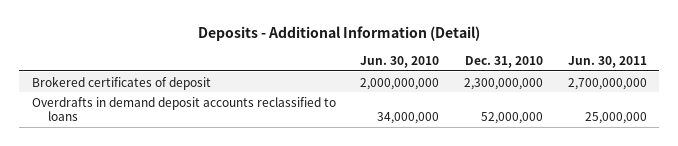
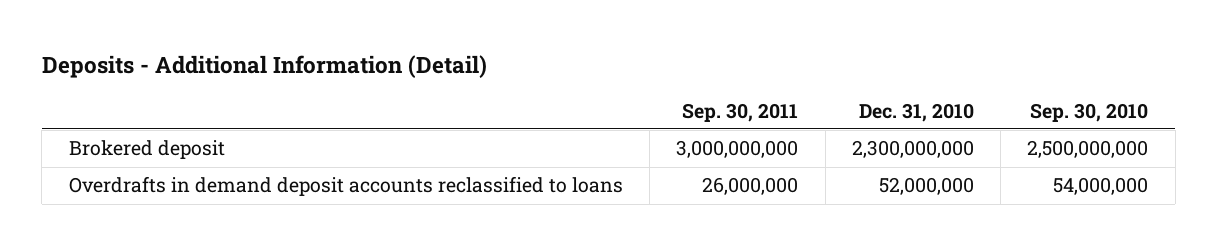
[360,55,440,68] Jun. 30, 2010 -> none
[567,55,647,68] Jun. 30, 2011 -> none
none -> [682,102,799,122] Sep. 30, 2011
none -> [1030,102,1149,122] Sep. 30, 2010
[31,75,211,90] Brokered certificates of deposit -> [68,140,225,160] Brokered deposit

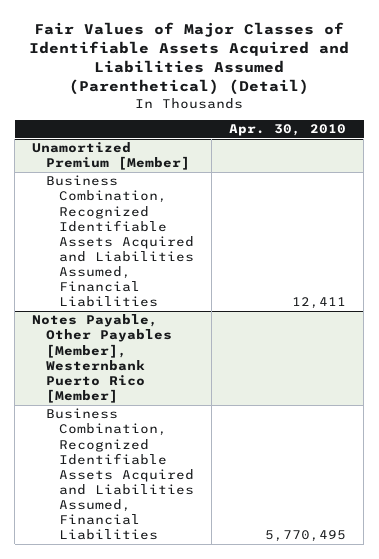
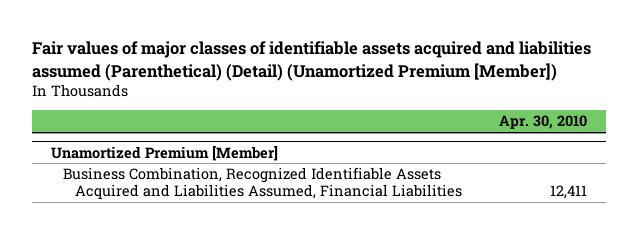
[29,21,350,95] Fair Values of Major Classes of Identifiable Assets Acquired and Liabilities Assumed (Parenthetical) (Detail) -> [31,41,591,81] Fair values of major classes of identifiable assets acquired and liabilities assumed (Parenthetical) (Detail) (Unamortized Premium [Member])
[32,314,172,404] Notes Payable, Other Payables [Member], Westernbank Puerto Rico [Member] -> none
[45,408,195,541] Business Combination, Recognized Identifiable Assets Acquired and Liabilities Assumed, Financial Liabilities -> none

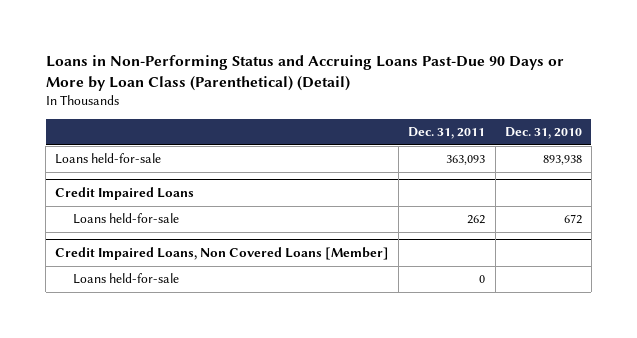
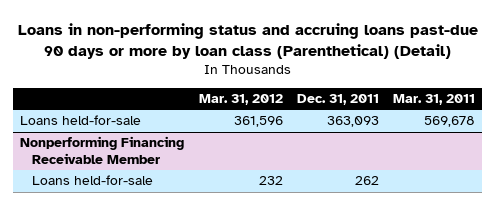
[45,55,564,92] Loans in Non-Performing Status and Accruing Loans Past-Due 90 Days or More by Loan Class (Parenthetical) (Detail) -> [17,22,478,59] Loans in non-performing status and accruing loans past-due 90 days or more by loan class (Parenthetical) (Detail)
[504,126,582,139] Dec. 31, 2010 -> none
none -> [198,94,283,106] Mar. 31, 2012
none -> [392,94,475,106] Mar. 31, 2011
[55,187,195,201] Credit Impaired Loans -> none
none -> [20,136,185,164] Nonperforming Financing Receivable Member
[55,247,390,261] Credit Impaired Loans, Non Covered Loans [Member] -> none
[72,273,179,285] Loans held-for-sale -> none

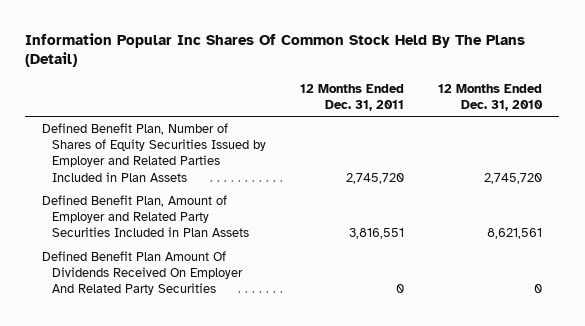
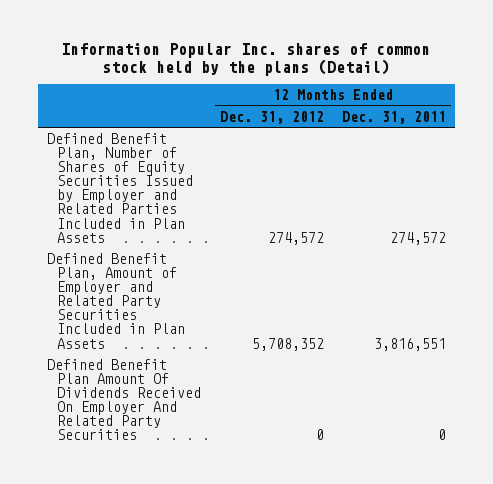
[25,32,526,68] Information Popular Inc Shares Of Common Stock Held By The Plans (Detail) -> [61,43,431,76] Information Popular Inc. shares of common stock held by the plans (Detail)
[438,83,544,112] 12 Months Ended Dec. 31, 2010 -> none
none -> [219,110,324,124] Dec. 31, 2012
[346,172,405,184] 2,745,720 -> [390,231,447,245] 274,572

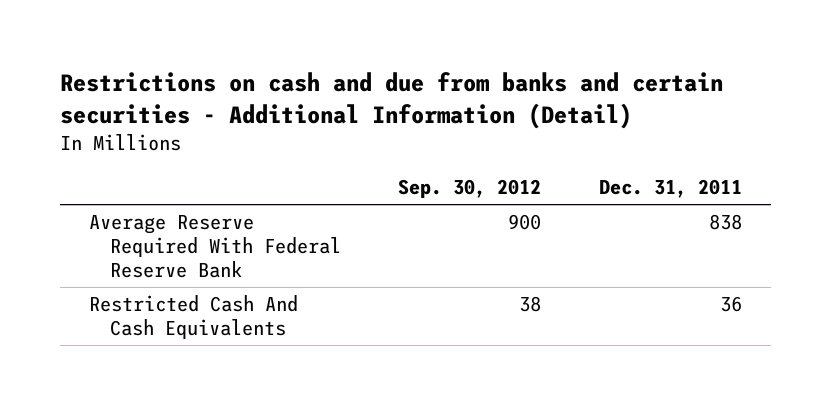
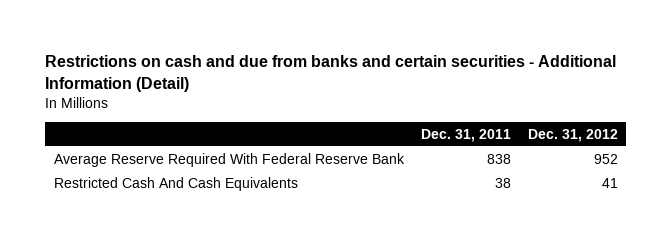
[398,179,542,199] Sep. 30, 2012 -> none
none -> [527,128,618,142] Dec. 31, 2012
[719,296,742,313] 36 -> [494,177,511,188] 38

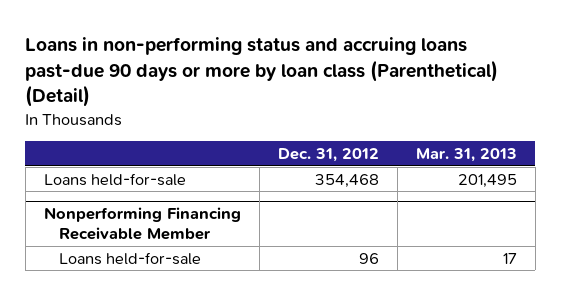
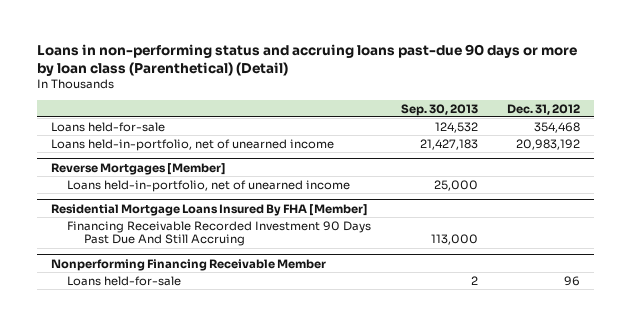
[415,148,517,163] Mar. 31, 2013 -> none
none -> [400,103,478,116] Sep. 30, 2013
none -> [51,138,335,151] Loans held-in-portfolio, net of unearned income
none -> [51,162,227,175] Reverse Mortgages [Member]
none -> [67,179,351,192] Loans held-in-portfolio, net of unearned income
none -> [51,203,369,216] Residential Mortgage Loans Insured By FHA [Member]
none -> [67,220,372,247] Financing Receivable Recorded Investment 90 Days Past Due And Still Accruing

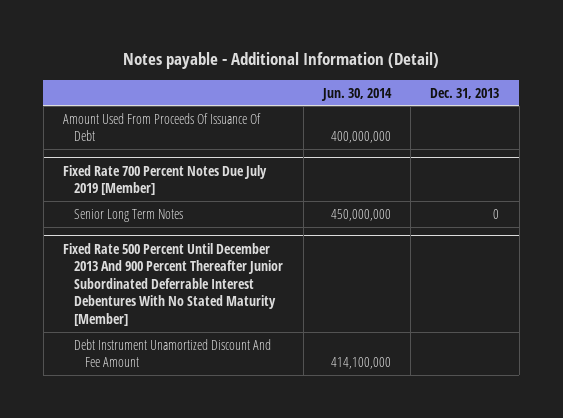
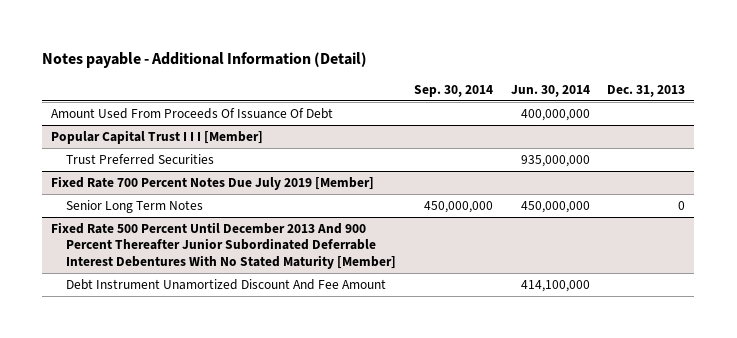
none -> [413,84,493,97] Sep. 30, 2014
none -> [51,130,264,145] Popular Capital Trust I I I [Member]
none -> [65,154,214,166] Trust Preferred Securities

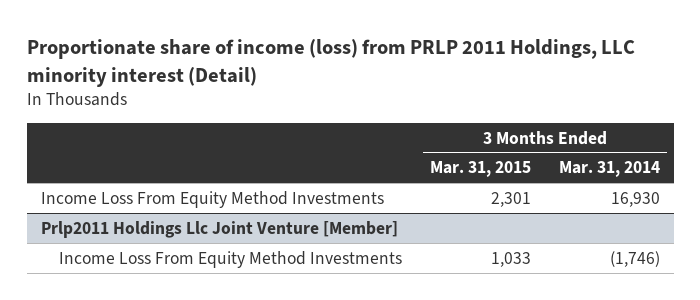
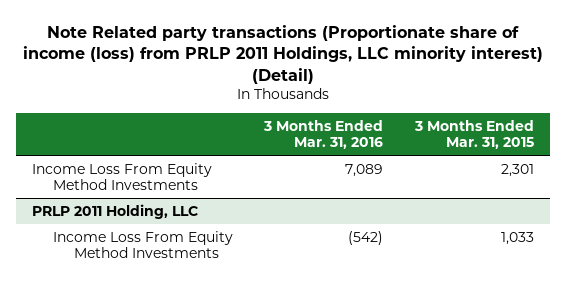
[26,39,635,87] Proportionate share of income (loss) from PRLP 2011 Holdings, LLC minority interest (Detail) -> [22,24,543,84] Note Related party transactions (Proportionate share of income (loss) from PRLP 2011 Holdings, LLC minority interest) (Detail)
[558,161,660,178] Mar. 31, 2014 -> none
none -> [263,119,384,150] 3 Months Ended Mar. 31, 2016
[40,220,398,238] Prlp2011 Holdings Llc Joint Venture [Member] -> [31,203,198,219] PRLP 2011 Holding, LLC

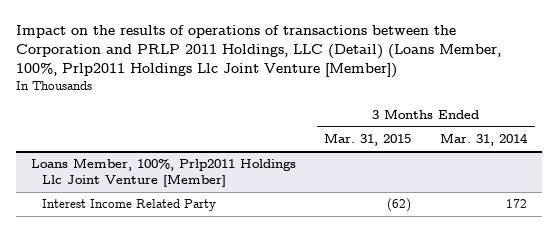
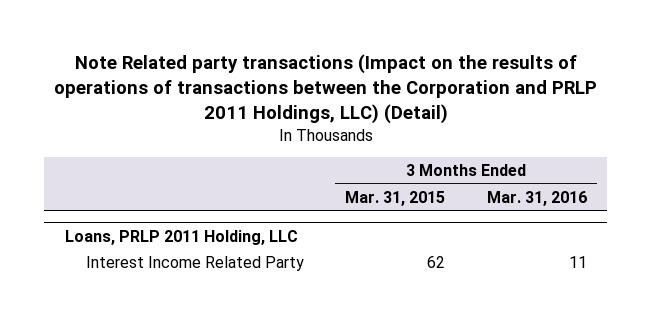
[16,25,502,79] Impact on the results of operations of transactions between the Corporation and PRLP 2011 Holdings, LLC (Detail) (Loans Member, 100%, Prlp2011 Holdings Llc Joint Venture [Member]) -> [53,53,597,125] Note Related party transactions (Impact on the results of operations of transactions between the Corporation and PRLP 2011 Holdings, LLC) (Detail)
[440,133,529,147] Mar. 31, 2014 -> none
none -> [486,190,587,206] Mar. 31, 2016
[30,158,296,187] Loans Member, 100%, Prlp2011 Holdings Llc Joint Venture [Member] -> none
none -> [64,229,298,245] Loans, PRLP 2011 Holding, LLC
[387,198,412,213] (62) -> [427,256,446,269] 62

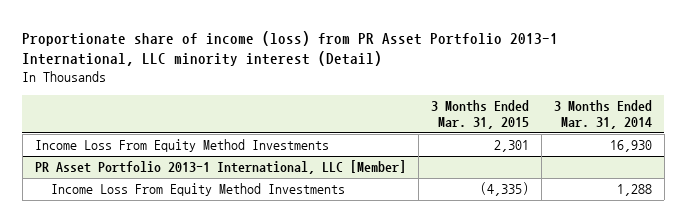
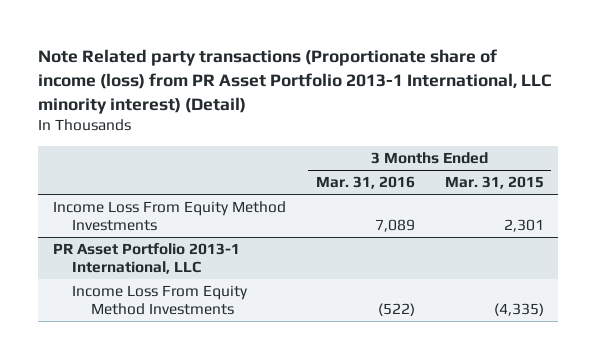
[22,30,559,67] Proportionate share of income (loss) from PR Asset Portfolio 2013-1 International, LLC minority interest (Detail) -> [38,49,552,114] Note Related party transactions (Proportionate share of income (loss) from PR Asset Portfolio 2013-1 International, LLC minority interest) (Detail)
[553,100,652,129] 3 Months Ended Mar. 31, 2014 -> none
none -> [315,176,415,190] Mar. 31, 2016
[34,160,406,175] PR Asset Portfolio 2013-1 International, LLC [Member] -> [53,243,241,274] PR Asset Portfolio 2013-1 International, LLC

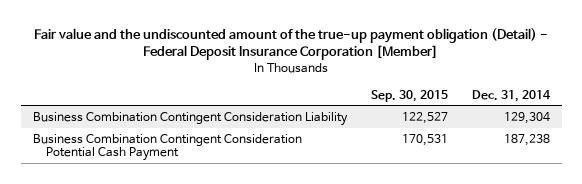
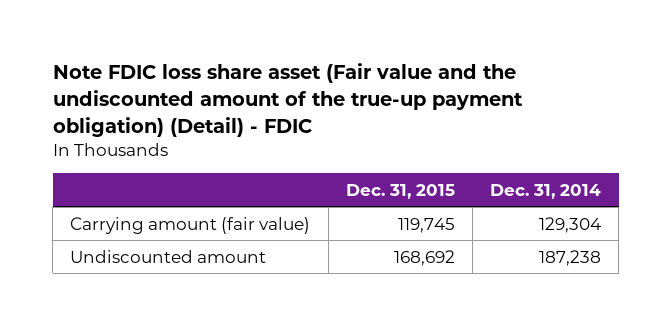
[34,27,549,61] Fair value and the undiscounted amount of the true-up payment obligation (Detail) - Federal Deposit Insurance Corporation [Member] -> [52,63,523,137] Note FDIC loss share asset (Fair value and the undiscounted amount of the true-up payment obligation) (Detail) - FDIC
[370,89,448,102] Sep. 30, 2015 -> none
none -> [345,183,455,199] Dec. 31, 2015
[32,112,348,127] Business Combination Contingent Consideration Liability -> [70,216,311,234] Carrying amount (fair value)
[32,134,302,162] Business Combination Contingent Consideration Potential Cash Payment -> [70,249,267,263] Undiscounted amount

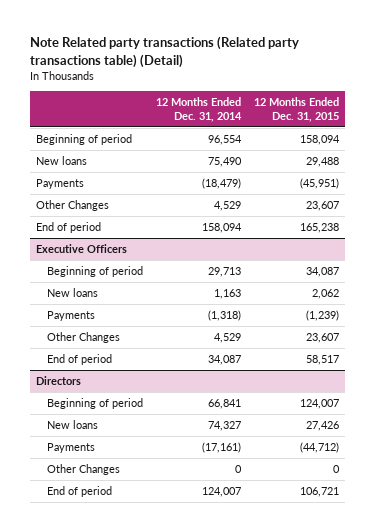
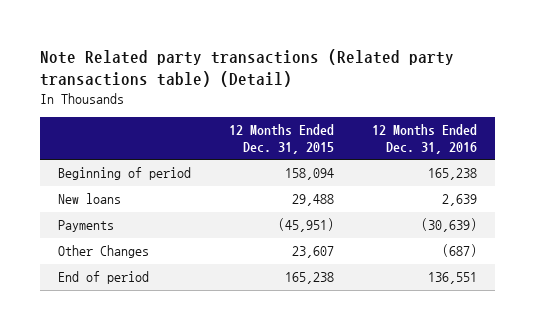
[155,96,242,122] 12 Months Ended Dec. 31, 2014 -> none
none -> [371,124,477,155] 12 Months Ended Dec. 31, 2016
[36,243,128,253] Executive Officers -> none
[47,265,144,277] Beginning of period -> none
[47,287,99,297] New loans -> none
[47,310,96,321] Payments -> none
[47,331,121,343] Other Changes -> none
[47,353,113,365] End of period -> none
[36,375,82,385] Directors -> none
[47,397,144,409] Beginning of period -> none
[47,419,99,429] New loans -> none
[47,442,96,453] Payments -> none
[47,463,121,475] Other Changes -> none
[47,485,113,497] End of period -> none

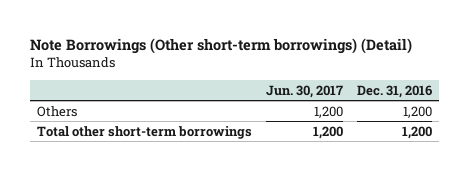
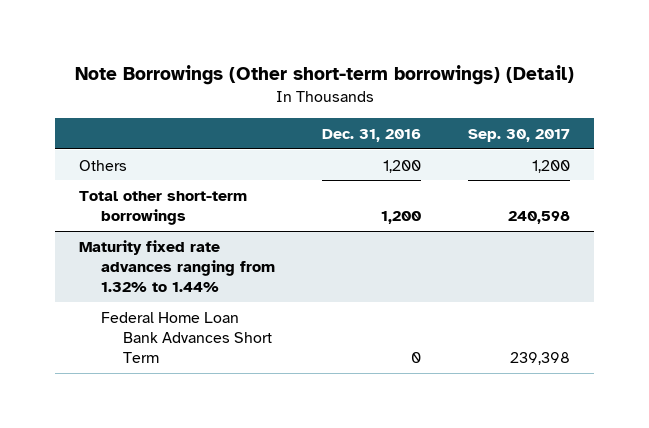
[266,84,344,98] Jun. 30, 2017 -> none
none -> [468,128,571,142] Sep. 30, 2017
none -> [78,239,275,293] Maturity fixed rate advances ranging from 1.32% to 1.44%
none -> [100,311,272,364] Federal Home Loan Bank Advances Short Term

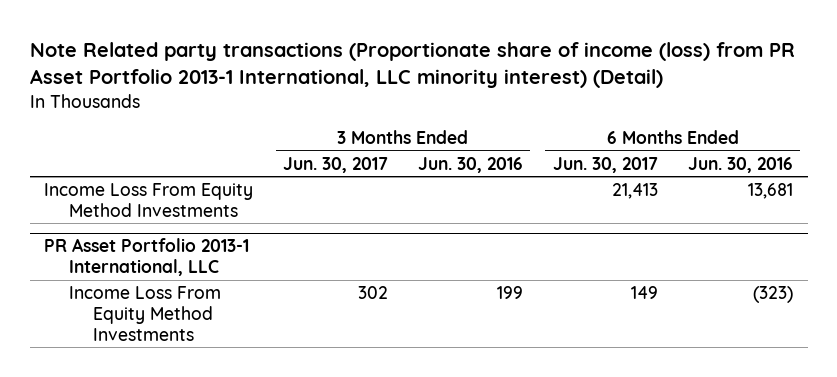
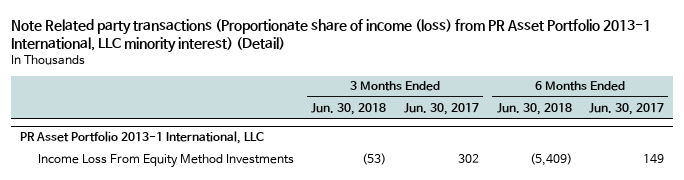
[418,156,524,173] Jun. 30, 2016 -> none
[687,156,793,173] Jun. 30, 2016 -> none
none -> [311,102,387,115] Jun. 30, 2018
none -> [496,102,572,115] Jun. 30, 2018
[44,182,254,217] Income Loss From Equity Method Investments -> none

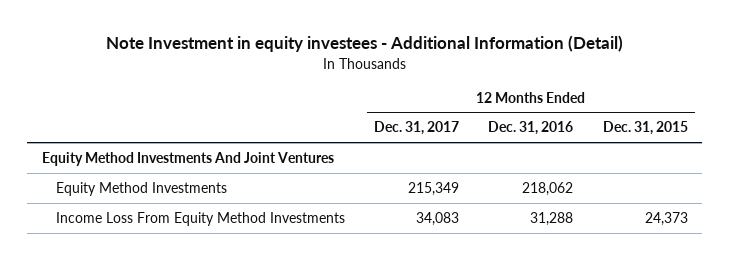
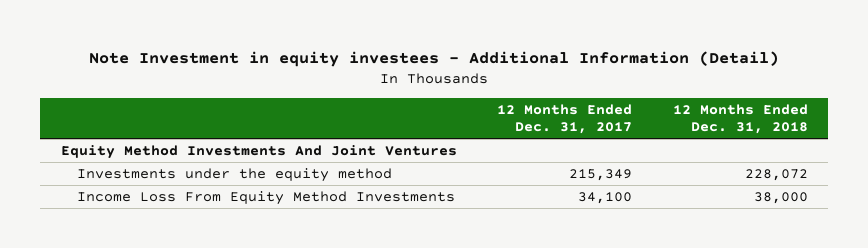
[488,121,574,136] Dec. 31, 2016 -> none
[602,121,688,136] Dec. 31, 2015 -> none
none -> [672,104,808,135] 12 Months Ended Dec. 31, 2018
[55,181,227,196] Equity Method Investments -> [77,167,393,182] Investments under the equity method
[416,211,460,226] 34,083 -> [578,191,633,204] 34,100

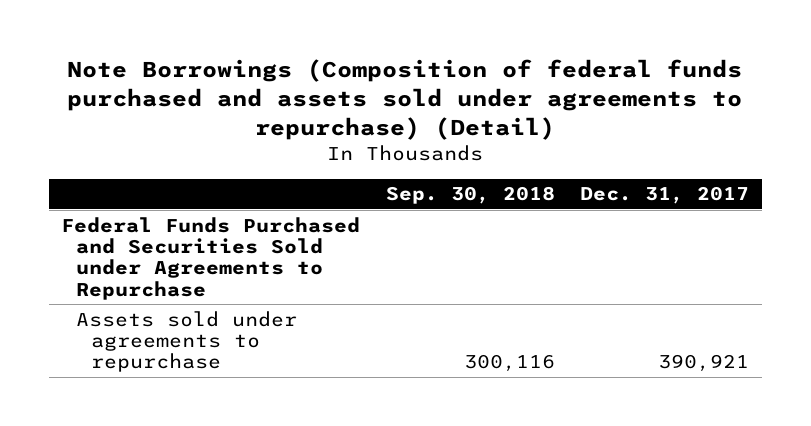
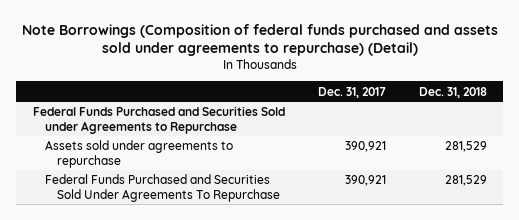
[385,186,555,205] Sep. 30, 2018 -> none
none -> [418,86,487,98] Dec. 31, 2018
none -> [44,174,280,202] Federal Funds Purchased and Securities Sold Under Agreements To Repurchase

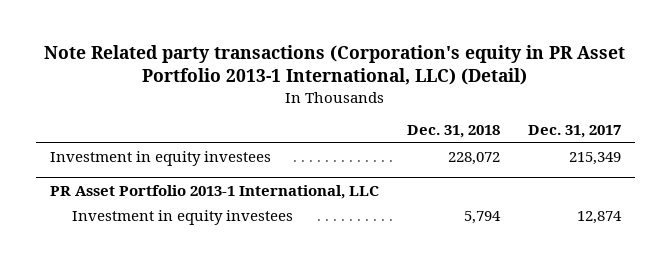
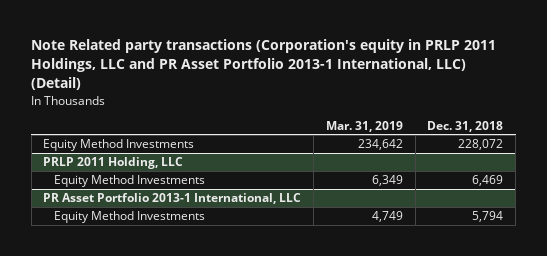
[44,44,626,86] Note Related party transactions (Corporation's equity in PR Asset Portfolio 2013-1 International, LLC) (Detail) -> [31,39,497,91] Note Related party transactions (Corporation's equity in PRLP 2011 Holdings, LLC and PR Asset Portfolio 2013-1 International, LLC) (Detail)
[528,125,622,139] Dec. 31, 2017 -> none
none -> [325,121,403,133] Mar. 31, 2019
[49,150,271,166] Investment in equity investees -> [43,139,195,152] Equity Method Investments
none -> [43,157,184,170] PRLP 2011 Holding, LLC
none -> [54,175,206,188] Equity Method Investments
[72,209,294,225] Investment in equity investees -> [54,211,206,224] Equity Method Investments

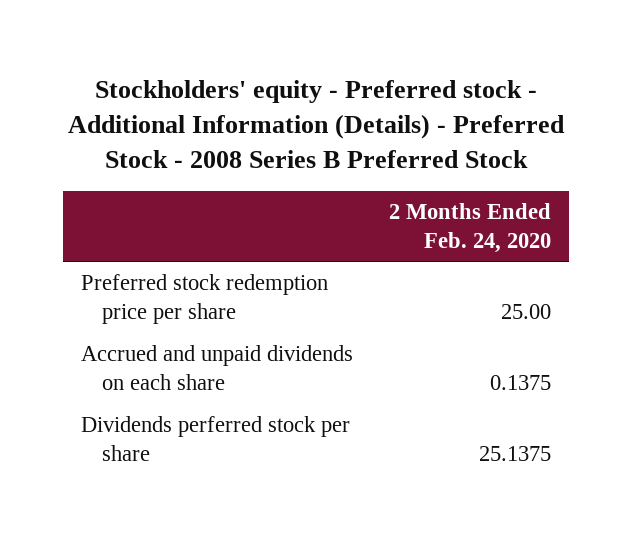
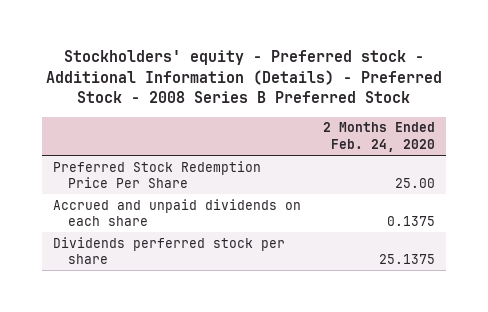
[80,274,328,324] Preferred stock redemption price per share -> [52,160,261,189] Preferred Stock Redemption Price Per Share

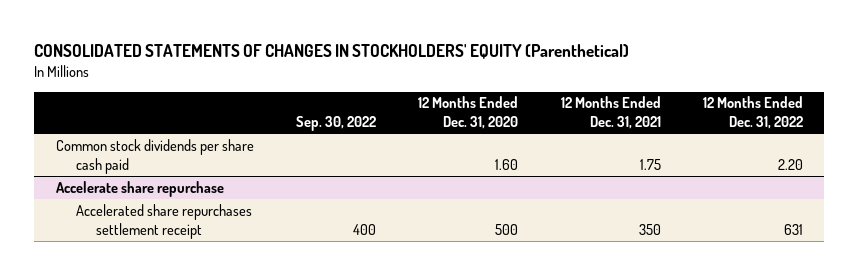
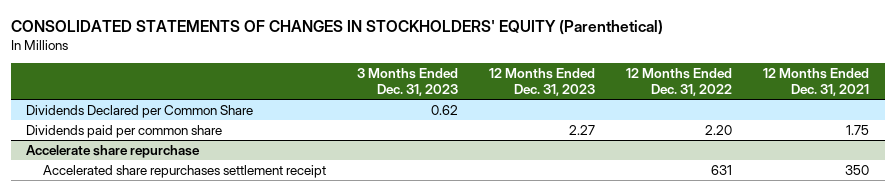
[296,116,377,132] Sep. 30, 2022 -> none
[418,96,519,130] 12 Months Ended Dec. 31, 2020 -> none
none -> [356,68,458,97] 3 Months Ended Dec. 31, 2023
none -> [488,68,595,97] 12 Months Ended Dec. 31, 2023
none -> [26,105,254,119] Dividends Declared per Common Share
[55,138,254,174] Common stock dividends per share cash paid -> [26,125,223,139] Dividends paid per common share

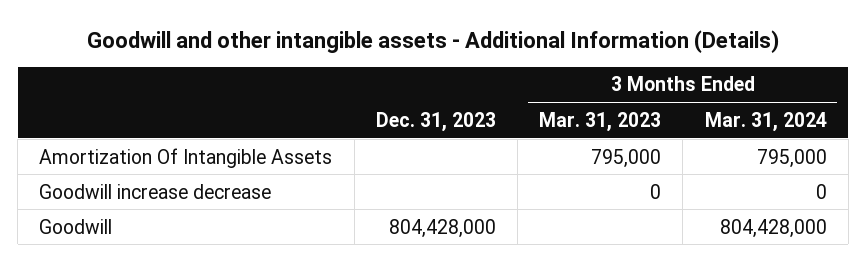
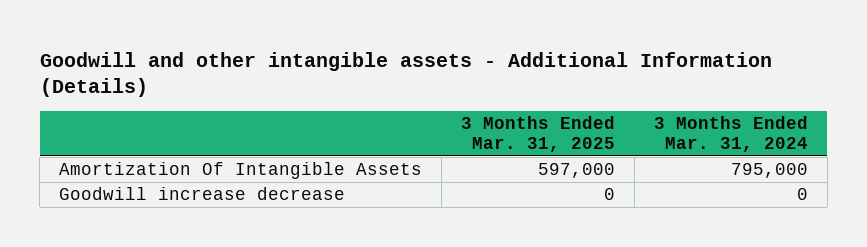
[375,111,496,132] Dec. 31, 2023 -> none
[539,111,662,132] Mar. 31, 2023 -> none
none -> [461,115,616,152] 3 Months Ended Mar. 31, 2025
[39,218,113,234] Goodwill -> none

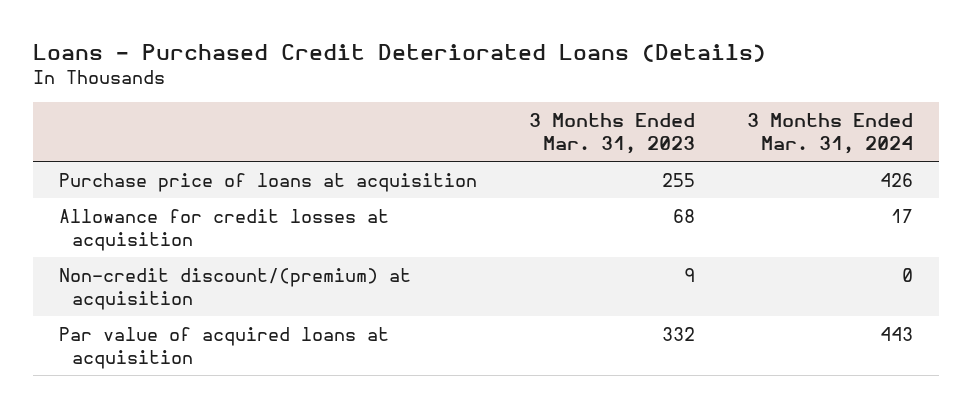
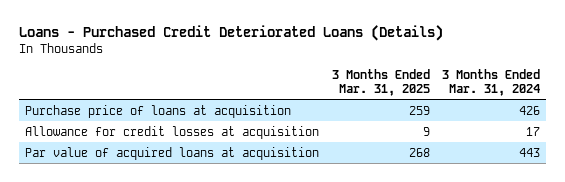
[528,112,695,154] 3 Months Ended Mar. 31, 2023 -> none
none -> [331,68,430,96] 3 Months Ended Mar. 31, 2025
[58,267,411,310] Non-credit discount/(premium) at acquisition -> none

